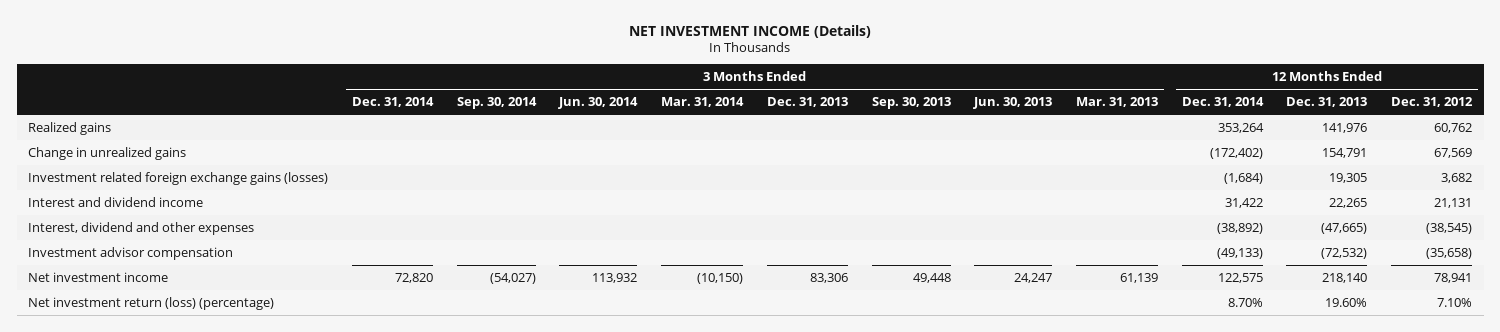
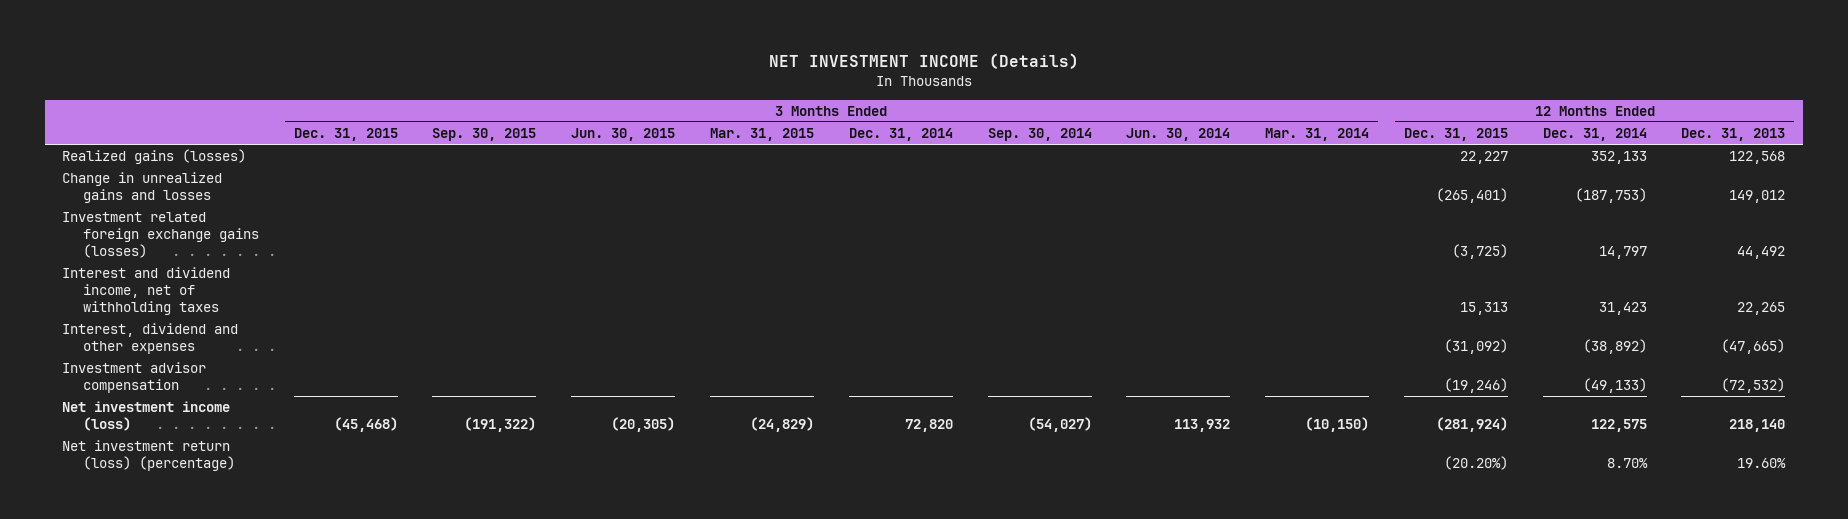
[766,97,848,108] Dec. 31, 2013 -> none
[871,97,951,110] Sep. 30, 2013 -> none
[973,97,1053,110] Jun. 30, 2013 -> none
[1075,97,1158,108] Mar. 31, 2013 -> none
[1391,97,1474,108] Dec. 31, 2012 -> none
none -> [293,128,398,142] Dec. 31, 2015
none -> [432,128,537,142] Sep. 30, 2015
none -> [571,128,676,142] Jun. 30, 2015
none -> [709,128,814,142] Mar. 31, 2015
none -> [1403,128,1508,142] Dec. 31, 2015
[28,121,112,135] Realized gains -> [62,149,247,165] Realized gains (losses)
[1217,122,1264,133] 353,264 -> [1590,151,1647,165] 352,133
[1322,122,1368,133] 141,976 -> [1729,151,1786,165] 122,568
[28,146,187,160] Change in unrealized gains -> [62,172,223,203] Change in unrealized gains and losses
[1209,147,1263,159] (172,402) -> [1574,187,1647,203] (187,753)
[1322,147,1368,158] 154,791 -> [1729,189,1786,203] 149,012
[1223,172,1263,184] (1,684) -> [1598,245,1647,259] 14,797
[1329,172,1368,183] 19,305 -> [1737,245,1786,259] 44,492
[28,196,204,207] Interest and dividend income -> [62,267,231,315] Interest and dividend income, net of withholding taxes
[1224,197,1263,208] 31,422 -> [1598,301,1647,315] 31,423
[28,271,169,282] Net investment income -> [62,401,231,431] Net investment income (loss)

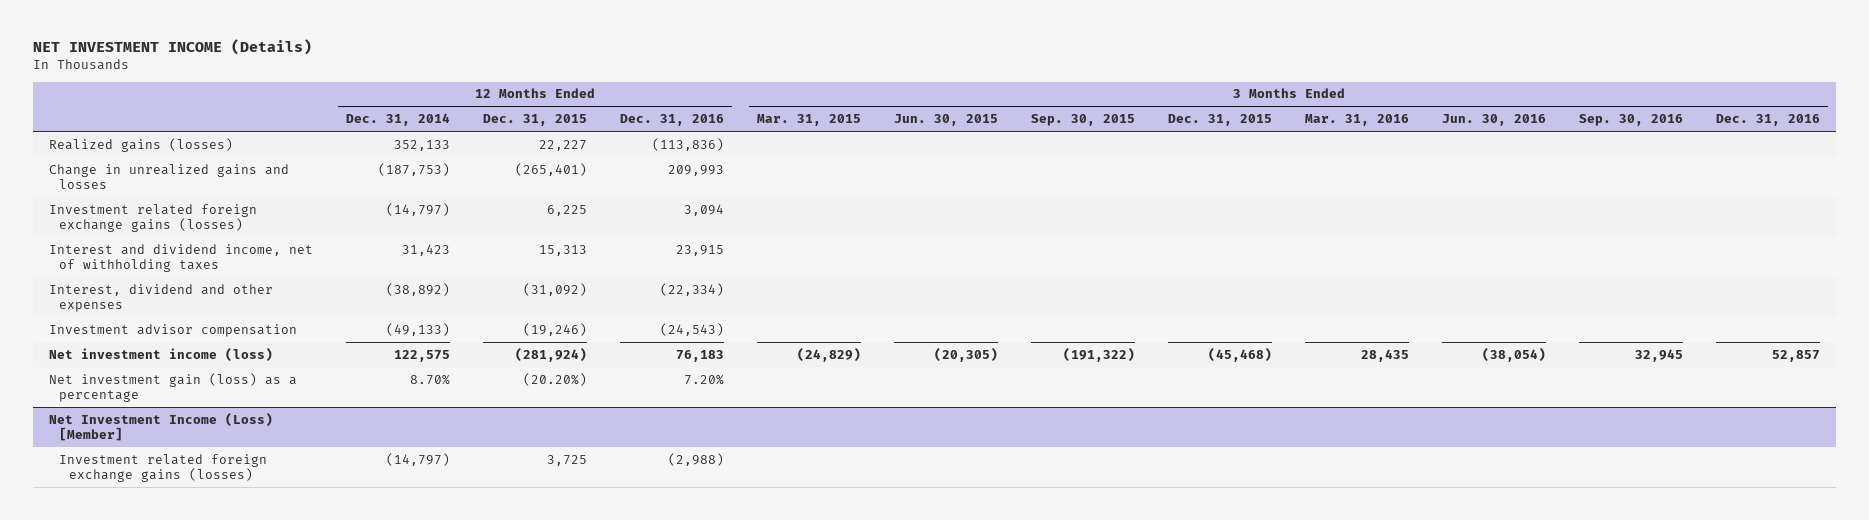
[848,128,953,142] Dec. 31, 2014 -> none
[987,128,1092,142] Sep. 30, 2014 -> none
[1126,128,1231,142] Jun. 30, 2014 -> none
[1265,128,1370,142] Mar. 31, 2014 -> none
[1681,128,1786,142] Dec. 31, 2013 -> none
none -> [620,114,725,127] Dec. 31, 2016
none -> [1304,114,1409,127] Mar. 31, 2016
none -> [1441,114,1546,127] Jun. 30, 2016
none -> [1578,114,1683,127] Sep. 30, 2016
none -> [1715,114,1820,127] Dec. 31, 2016
[1451,243,1508,259] (3,725) -> [547,204,588,216] 6,225
[1598,245,1647,259] 14,797 -> [386,202,451,216] (14,797)
[62,440,235,471] Net investment return (loss) (percentage) -> [49,372,298,403] Net investment gain (loss) as a percentage
none -> [49,412,274,442] Net Investment Income (Loss) [Member]
none -> [58,453,267,483] Investment related foreign exchange gains (losses)

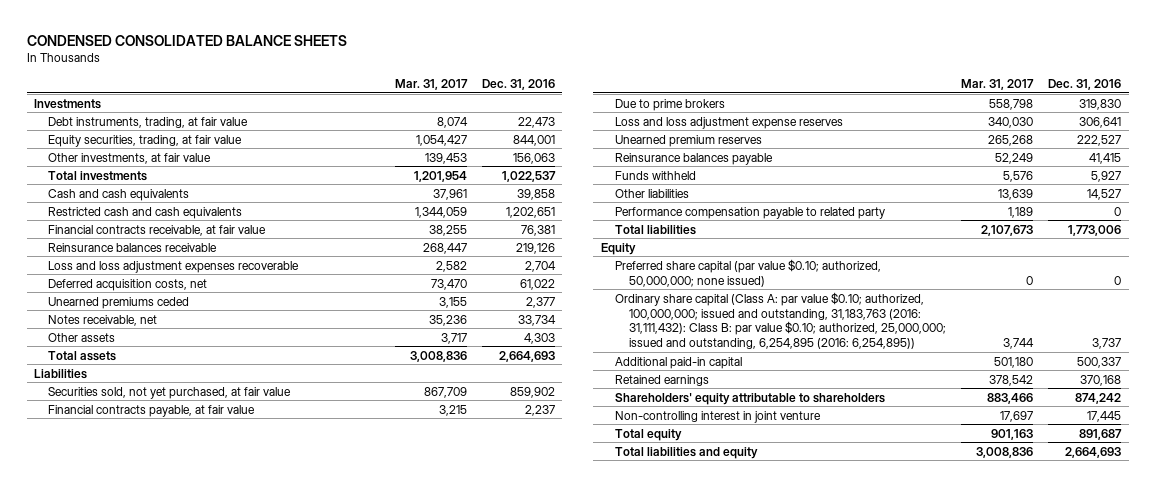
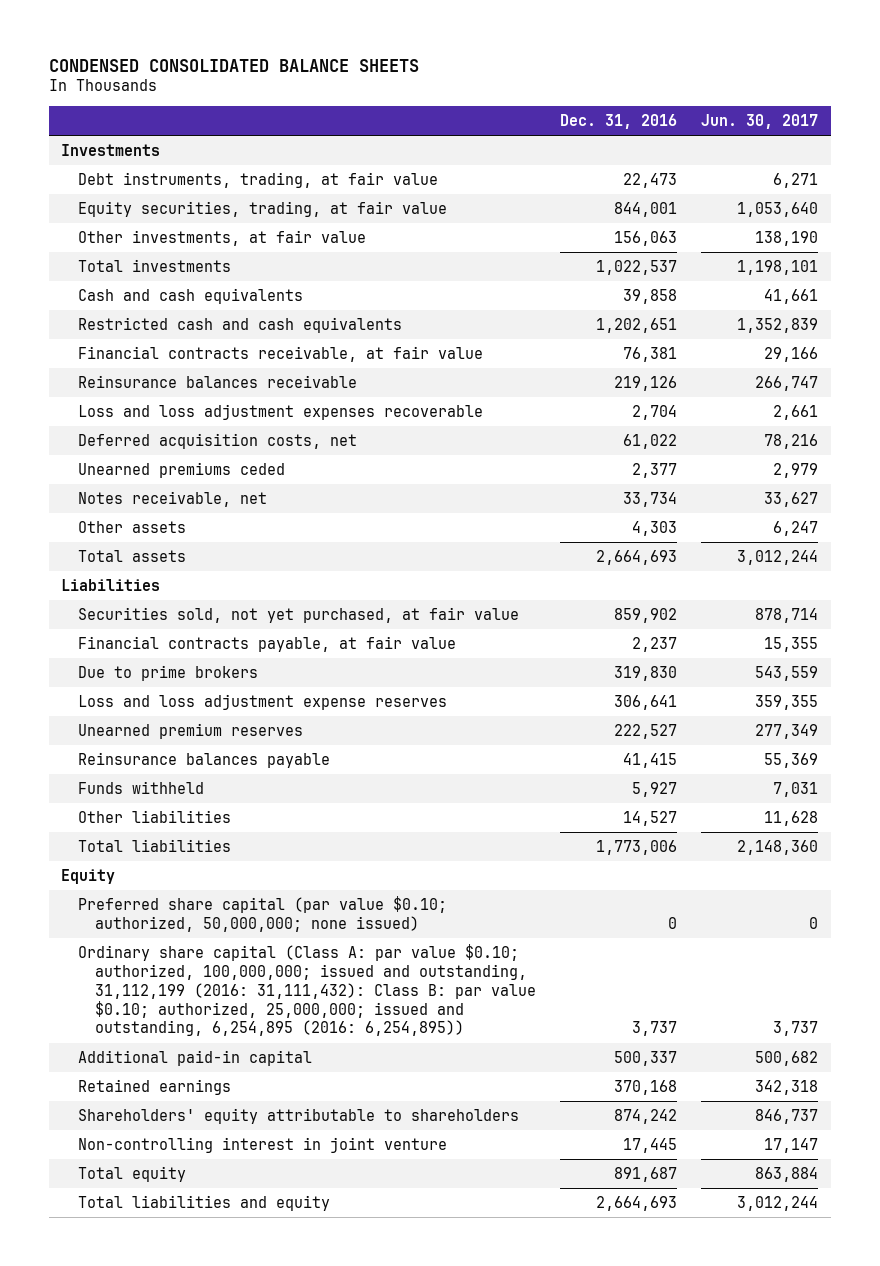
[394,78,468,90] Mar. 31, 2017 -> none
none -> [701,113,819,129] Jun. 30, 2017
[614,206,885,219] Performance compensation payable to related party -> none
[614,291,946,350] Ordinary share capital (Class A: par value $0.10; authorized, 100,000,000; issued and outstanding, 31,183,763 (2016: 31,111,432): Class B: par value $0.10; authorized, 25,000,000; issued and outstanding, 6,254,895 (2016: 6,254,895)) -> [77,944,536,1037] Ordinary share capital (Class A: par value $0.10; authorized, 100,000,000; issued and outstanding, 31,112,199 (2016: 31,111,432): Class B: par value $0.10; authorized, 25,000,000; issued and outstanding, 6,254,895 (2016: 6,254,895))

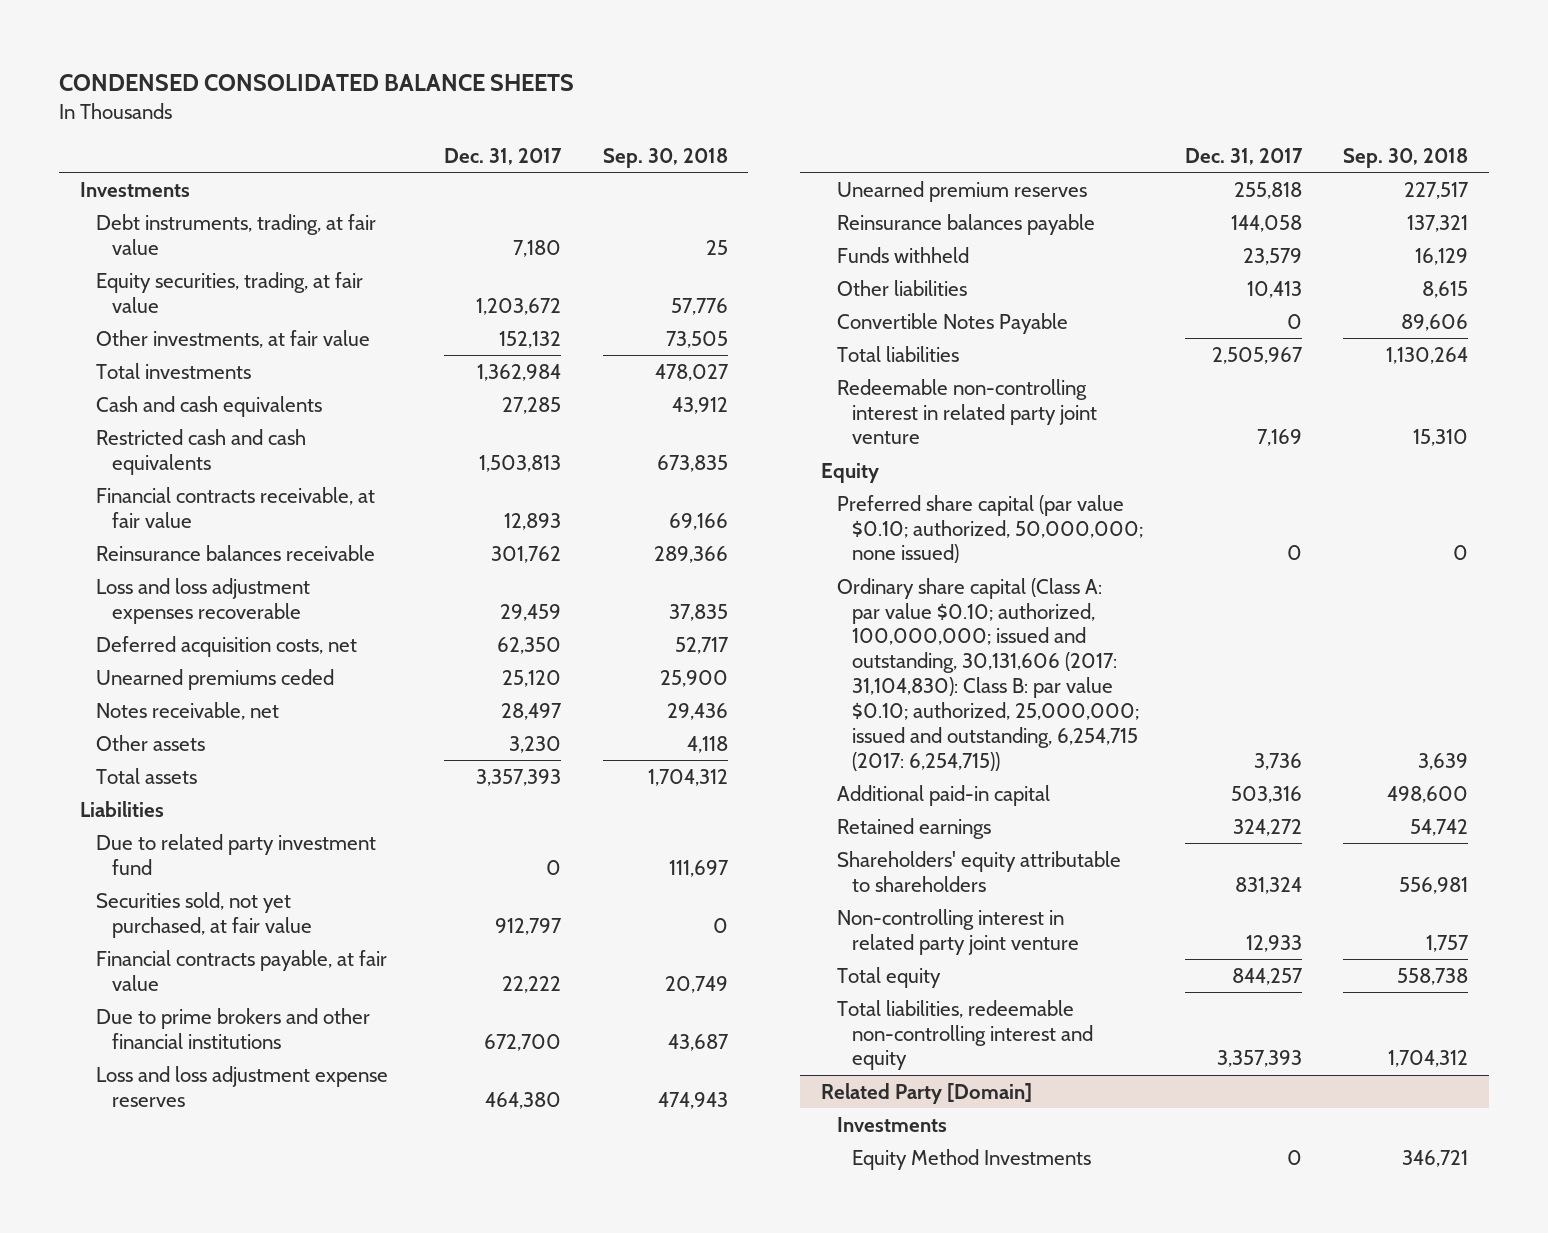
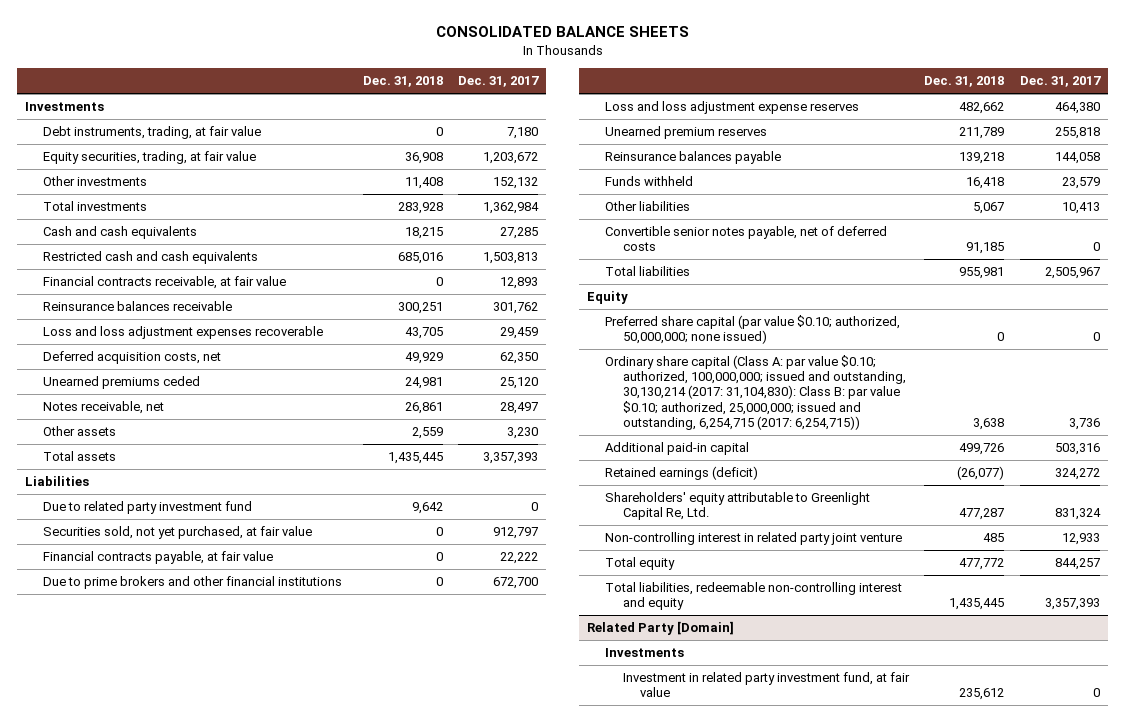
[59,74,575,92] CONDENSED CONSOLIDATED BALANCE SHEETS -> [435,26,689,38] CONSOLIDATED BALANCE SHEETS
[602,148,728,169] Sep. 30, 2018 -> none
none -> [362,76,443,88] Dec. 31, 2018
[95,329,370,348] Other investments, at fair value -> [42,176,147,187] Other investments
[836,312,1068,334] Convertible Notes Payable -> [604,226,887,252] Convertible senior notes payable, net of deferred costs
[836,378,1098,445] Redeemable non-controlling interest in related party joint venture -> none
[836,577,1140,771] Ordinary share capital (Class A: par value $0.10; authorized, 100,000,000; issued and outstanding, 30,131,606 (2017: 31,104,830): Class B: par value $0.10; authorized, 25,000,000; issued and outstanding, 6,254,715 (2017: 6,254,715)) -> [604,355,906,430] Ordinary share capital (Class A: par value $0.10; authorized, 100,000,000; issued and outstanding, 30,130,214 (2017: 31,104,830): Class B: par value $0.10; authorized, 25,000,000; issued and outstanding, 6,254,715 (2017: 6,254,715))
[836,817,991,839] Retained earnings -> [604,466,758,481] Retained earnings (deficit)
[836,850,1121,892] Shareholders' equity attributable to shareholders -> [604,492,870,521] Shareholders' equity attributable to Greenlight Capital Re, Ltd.
[852,1148,1092,1170] Equity Method Investments -> [622,672,910,698] Investment in related party investment fund, at fair value

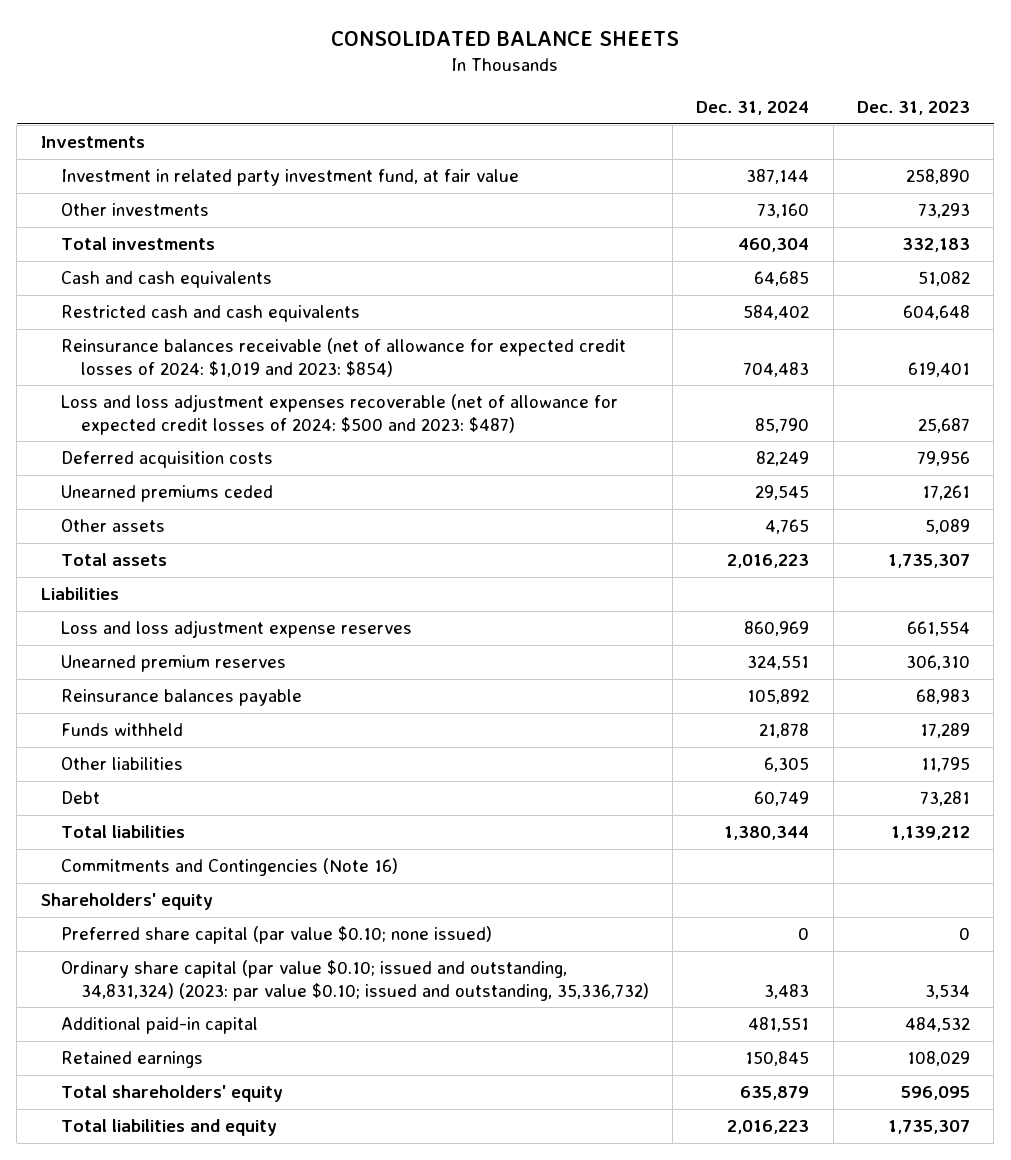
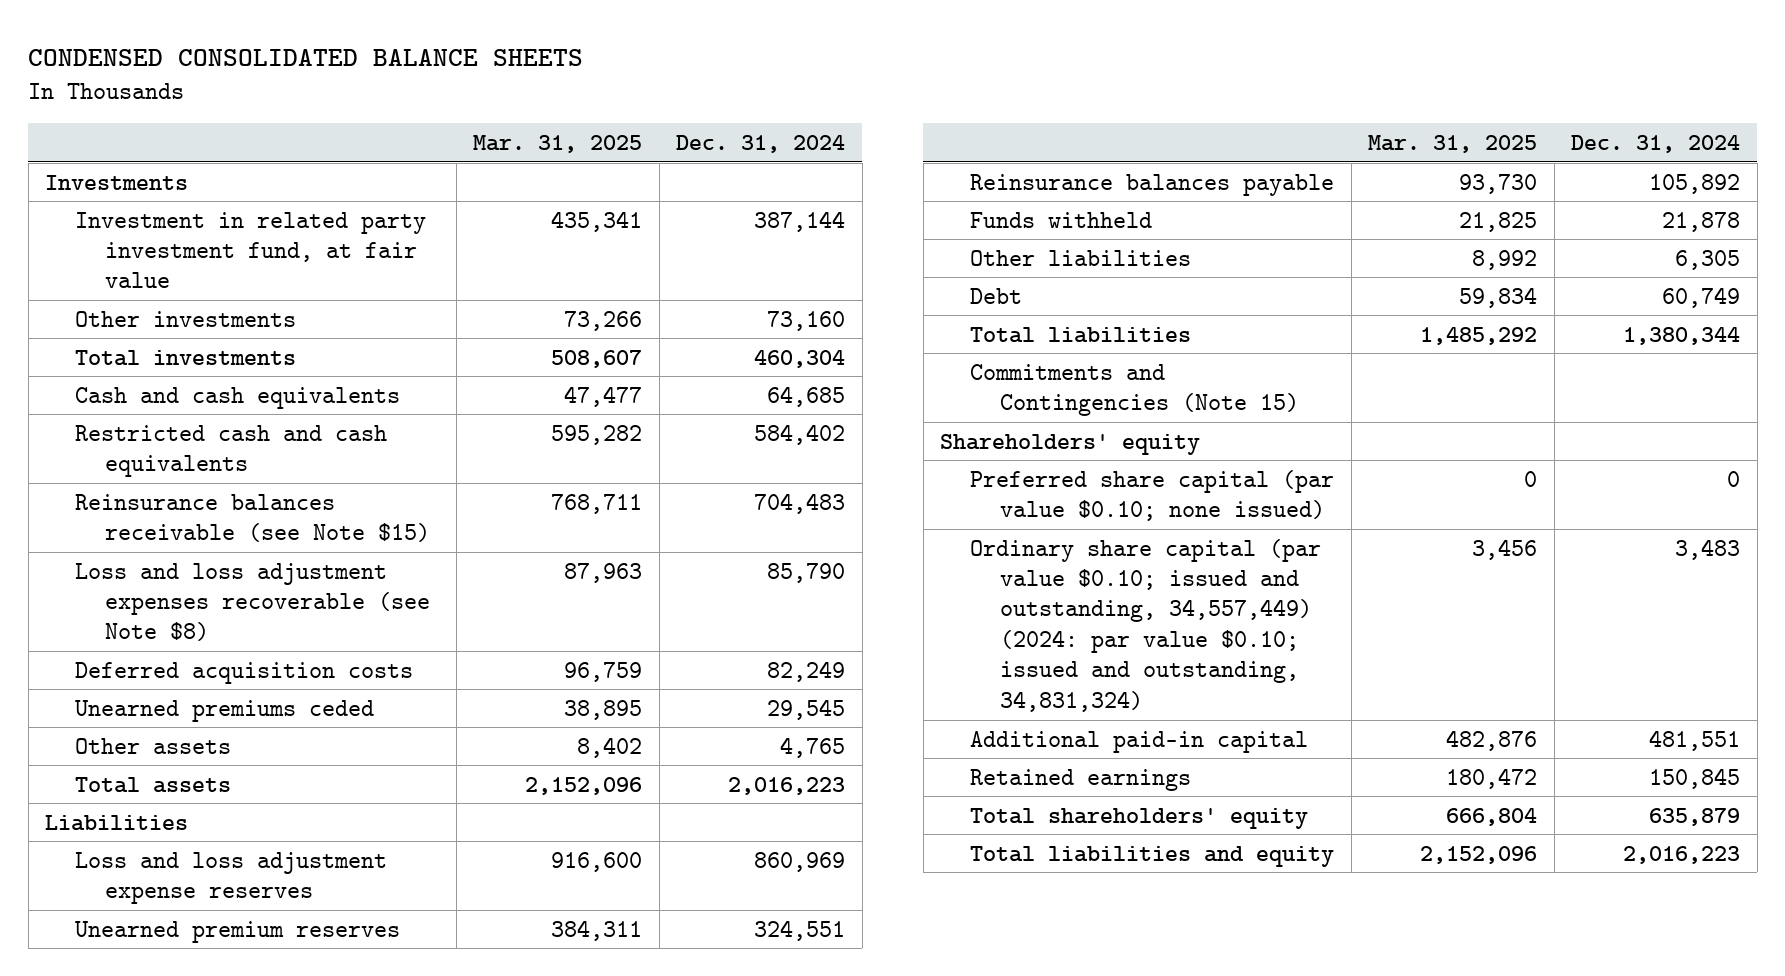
[331,30,680,46] CONSOLIDATED BALANCE SHEETS -> [28,49,584,67] CONDENSED CONSOLIDATED BALANCE SHEETS
[857,100,971,115] Dec. 31, 2023 -> none
none -> [473,134,643,153] Mar. 31, 2025
[60,338,626,377] Reinsurance balances receivable (net of allowance for expected credit losses of 2024: $1,019 and 2023: $854) -> [75,493,431,543] Reinsurance balances receivable (see Note $15)
[60,394,618,435] Loss and loss adjustment expenses recoverable (net of allowance for expected credit losses of 2024: $500 and 2023: $487) -> [75,562,431,642] Loss and loss adjustment expenses recoverable (see Note $8)
[60,858,398,877] Commitments and Contingencies (Note 16) -> [970,363,1300,417] Commitments and Contingencies (Note 15)
[60,960,649,1001] Ordinary share capital (par value $0.10; issued and outstanding, 34,831,324) (2023: par value $0.10; issued and outstanding, 35,336,732) -> [970,538,1322,712] Ordinary share capital (par value $0.10; issued and outstanding, 34,557,449) (2024: par value $0.10; issued and outstanding, 34,831,324)

